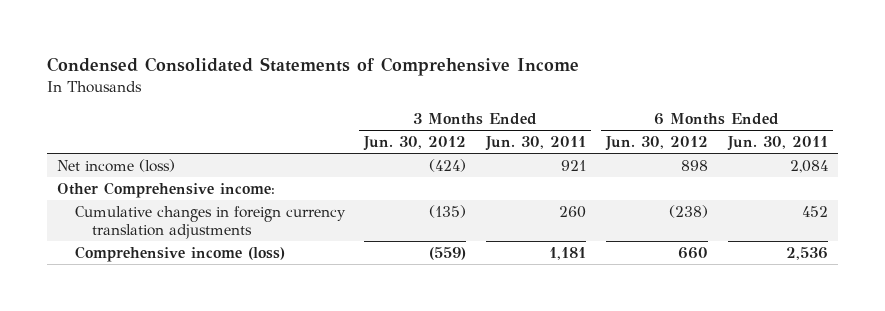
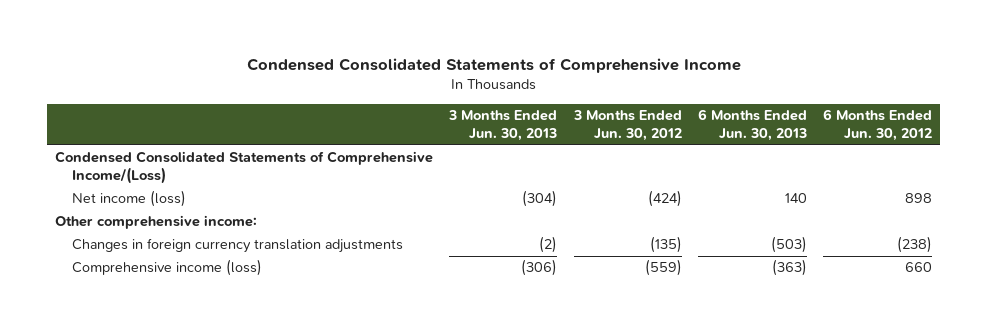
[485,136,587,152] Jun. 30, 2011 -> none
[727,136,829,152] Jun. 30, 2011 -> none
none -> [448,110,558,142] 3 Months Ended Jun. 30, 2013
none -> [697,109,807,142] 6 Months Ended Jun. 30, 2013
none -> [55,151,434,185] Condensed Consolidated Statements of Comprehensive Income/(Loss)
[56,181,275,198] Other Comprehensive income: -> [55,215,258,230] Other comprehensive income:
[74,205,346,240] Cumulative changes in foreign currency translation adjustments -> [71,238,403,254] Changes in foreign currency translation adjustments

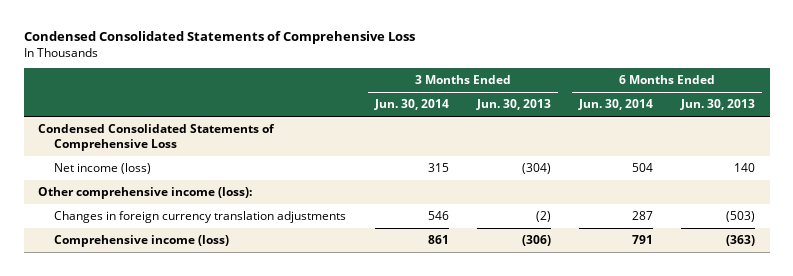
[246,57,741,73] Condensed Consolidated Statements of Comprehensive Income -> [23,31,415,45] Condensed Consolidated Statements of Comprehensive Loss
[572,110,682,142] 3 Months Ended Jun. 30, 2012 -> none
[822,109,932,142] 6 Months Ended Jun. 30, 2012 -> none
none -> [373,99,449,111] Jun. 30, 2014
none -> [578,99,654,111] Jun. 30, 2014
[55,151,434,185] Condensed Consolidated Statements of Comprehensive Income/(Loss) -> [37,124,275,151] Condensed Consolidated Statements of Comprehensive Loss
[55,215,258,230] Other comprehensive income: -> [37,187,252,200] Other comprehensive income (loss):

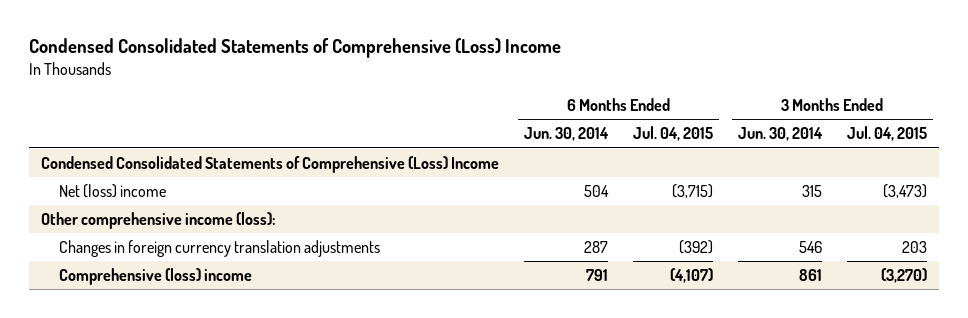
[23,31,415,45] Condensed Consolidated Statements of Comprehensive Loss -> [28,38,561,59] Condensed Consolidated Statements of Comprehensive (Loss) Income
[475,99,551,111] Jun. 30, 2013 -> none
[680,99,756,111] Jun. 30, 2013 -> none
none -> [633,126,714,142] Jul. 04, 2015
none -> [846,126,927,142] Jul. 04, 2015
[37,124,275,151] Condensed Consolidated Statements of Comprehensive Loss -> [41,156,500,174] Condensed Consolidated Statements of Comprehensive (Loss) Income
[54,163,152,175] Net income (loss) -> [59,184,167,199] Net (loss) income
[54,235,230,248] Comprehensive income (loss) -> [59,268,253,286] Comprehensive (loss) income

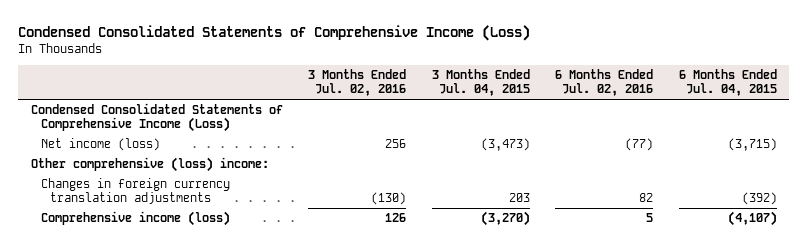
[28,38,561,59] Condensed Consolidated Statements of Comprehensive (Loss) Income -> [18,24,531,41] Condensed Consolidated Statements of Comprehensive Income (Loss)
[524,127,610,142] Jun. 30, 2014 -> none
[737,127,823,142] Jun. 30, 2014 -> none
none -> [308,68,407,97] 3 Months Ended Jul. 02, 2016
none -> [555,68,654,97] 6 Months Ended Jul. 02, 2016
[41,156,500,174] Condensed Consolidated Statements of Comprehensive (Loss) Income -> [31,103,284,133] Condensed Consolidated Statements of Comprehensive Income (Loss)
[59,184,167,199] Net (loss) income -> [40,138,160,152] Net income (loss)
[41,212,277,230] Other comprehensive income (loss): -> [31,157,270,173] Other comprehensive (loss) income:
[59,268,253,286] Comprehensive (loss) income -> [40,211,230,227] Comprehensive income (loss)

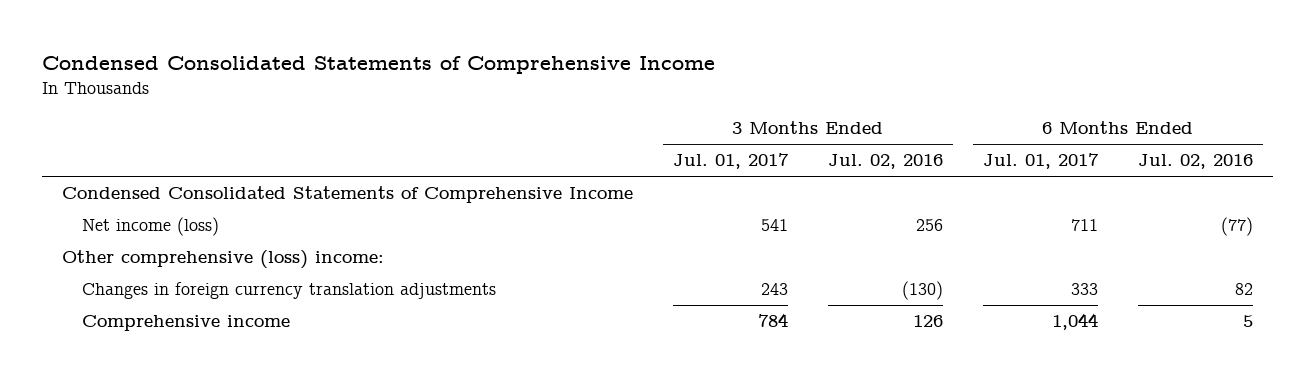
[18,24,531,41] Condensed Consolidated Statements of Comprehensive Income (Loss) -> [42,56,716,75] Condensed Consolidated Statements of Comprehensive Income
[431,68,530,97] 3 Months Ended Jul. 04, 2015 -> none
[678,68,777,97] 6 Months Ended Jul. 04, 2015 -> none
none -> [673,153,790,170] Jul. 01, 2017
none -> [983,153,1100,170] Jul. 01, 2017
[31,103,284,133] Condensed Consolidated Statements of Comprehensive Income (Loss) -> [62,186,634,204] Condensed Consolidated Statements of Comprehensive Income
[40,211,230,227] Comprehensive income (loss) -> [81,315,290,332] Comprehensive income

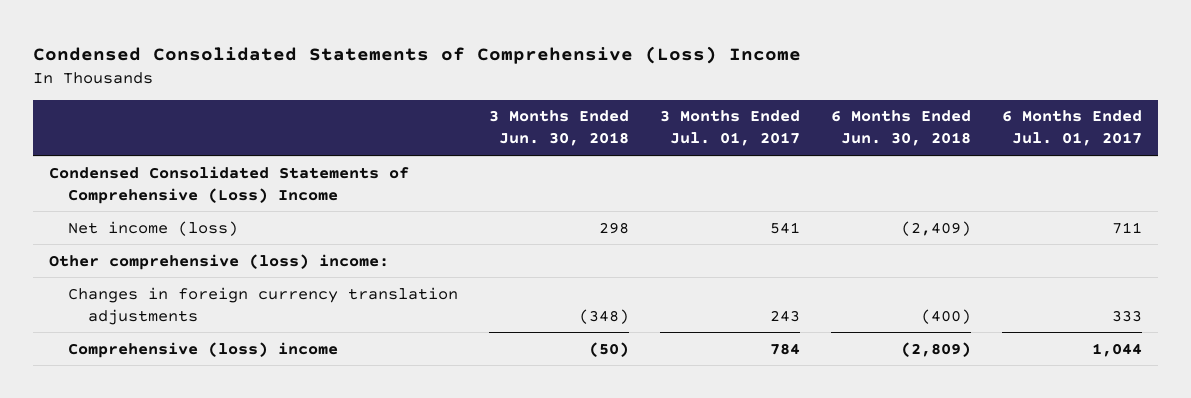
[42,56,716,75] Condensed Consolidated Statements of Comprehensive Income -> [33,45,802,64] Condensed Consolidated Statements of Comprehensive (Loss) Income
[828,154,944,170] Jul. 02, 2016 -> none
[1138,154,1254,170] Jul. 02, 2016 -> none
none -> [489,110,630,147] 3 Months Ended Jun. 30, 2018
none -> [831,110,972,147] 6 Months Ended Jun. 30, 2018
[62,186,634,204] Condensed Consolidated Statements of Comprehensive Income -> [48,165,409,204] Condensed Consolidated Statements of Comprehensive (Loss) Income
[81,315,290,332] Comprehensive income -> [68,341,339,358] Comprehensive (loss) income

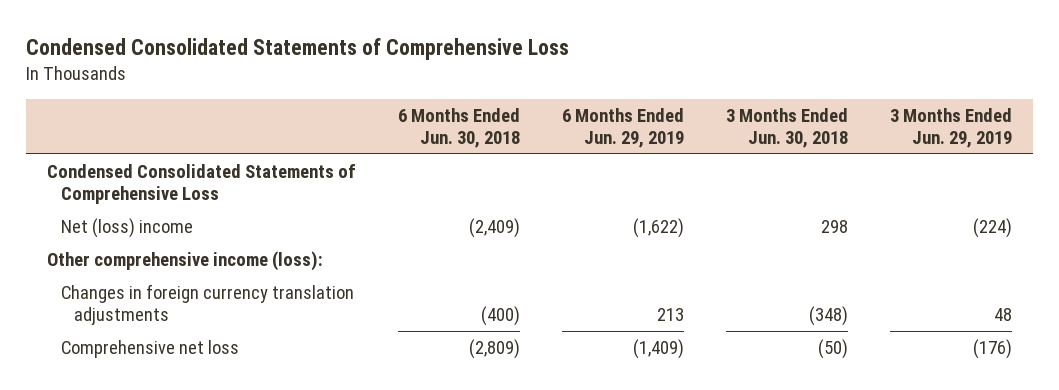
[33,45,802,64] Condensed Consolidated Statements of Comprehensive (Loss) Income -> [26,38,570,61] Condensed Consolidated Statements of Comprehensive Loss
[660,110,801,147] 3 Months Ended Jul. 01, 2017 -> none
[1002,110,1143,147] 6 Months Ended Jul. 01, 2017 -> none
none -> [562,108,685,148] 6 Months Ended Jun. 29, 2019
none -> [889,108,1012,148] 3 Months Ended Jun. 29, 2019
[48,165,409,204] Condensed Consolidated Statements of Comprehensive (Loss) Income -> [47,164,357,204] Condensed Consolidated Statements of Comprehensive Loss
[68,220,239,236] Net income (loss) -> [60,218,193,239] Net (loss) income
[48,253,389,270] Other comprehensive (loss) income: -> [47,251,324,272] Other comprehensive income (loss):
[68,341,339,358] Comprehensive (loss) income -> [60,340,239,359] Comprehensive net loss

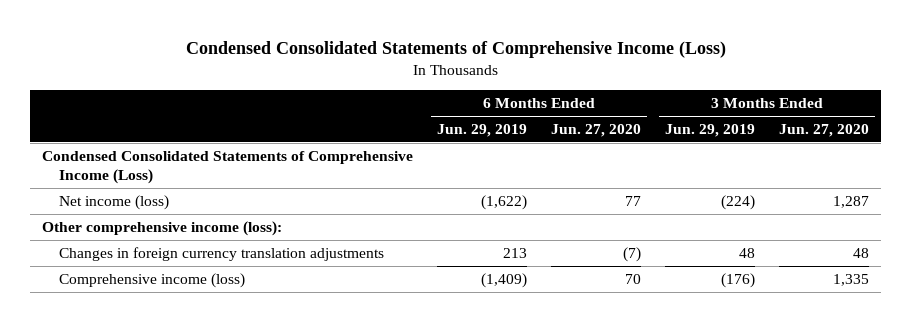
[26,38,570,61] Condensed Consolidated Statements of Comprehensive Loss -> [185,40,726,58] Condensed Consolidated Statements of Comprehensive Income (Loss)
[398,108,521,148] 6 Months Ended Jun. 30, 2018 -> none
[726,108,849,148] 3 Months Ended Jun. 30, 2018 -> none
none -> [551,124,642,138] Jun. 27, 2020
none -> [779,124,870,138] Jun. 27, 2020
[47,164,357,204] Condensed Consolidated Statements of Comprehensive Loss -> [42,150,414,185] Condensed Consolidated Statements of Comprehensive Income (Loss)
[60,218,193,239] Net (loss) income -> [58,194,169,210] Net income (loss)
[60,340,239,359] Comprehensive net loss -> [58,272,245,288] Comprehensive income (loss)

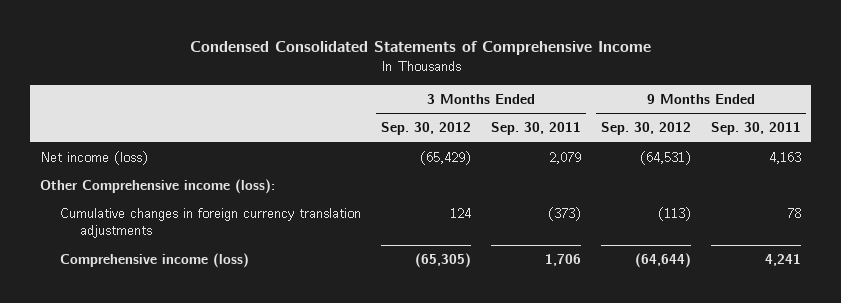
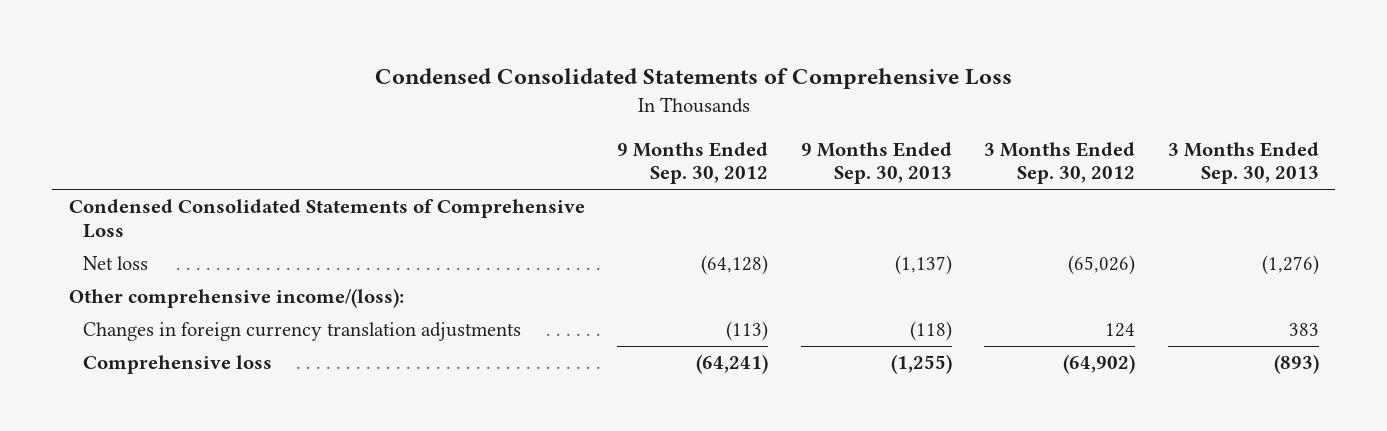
[189,41,651,56] Condensed Consolidated Statements of Comprehensive Income -> [374,68,1012,90] Condensed Consolidated Statements of Comprehensive Loss
[490,122,581,136] Sep. 30, 2011 -> none
[710,122,801,136] Sep. 30, 2011 -> none
none -> [800,141,952,185] 9 Months Ended Sep. 30, 2013
none -> [1167,141,1319,185] 3 Months Ended Sep. 30, 2013
none -> [68,199,585,239] Condensed Consolidated Statements of Comprehensive Loss
[40,150,149,165] Net income (loss) -> [83,256,149,271] Net loss
[420,150,472,165] (65,429) -> [1068,255,1136,276] (65,026)
[639,150,691,165] (64,531) -> [701,255,769,276] (64,128)
[40,178,276,194] Other Comprehensive income (loss): -> [68,288,404,309] Other comprehensive income/(loss):
[60,207,362,239] Cumulative changes in foreign currency translation adjustments -> [83,322,522,342] Changes in foreign currency translation adjustments
[60,252,250,268] Comprehensive income (loss) -> [83,355,273,375] Comprehensive loss
[415,252,472,268] (65,305) -> [1063,354,1136,375] (64,902)
[634,252,691,268] (64,644) -> [696,354,769,375] (64,241)

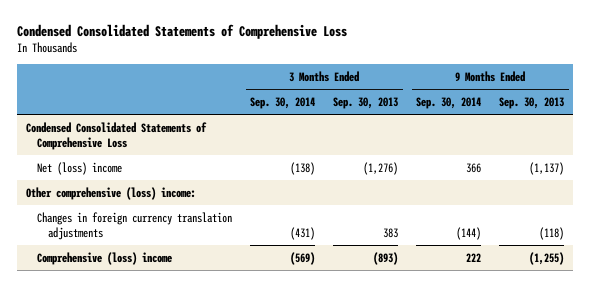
[617,141,769,185] 9 Months Ended Sep. 30, 2012 -> none
[984,141,1136,185] 3 Months Ended Sep. 30, 2012 -> none
none -> [250,97,316,110] Sep. 30, 2014
none -> [416,97,482,110] Sep. 30, 2014
[83,256,149,271] Net loss -> [37,161,123,175] Net (loss) income
[68,288,404,309] Other comprehensive income/(loss): -> [26,186,197,200] Other comprehensive (loss) income:
[83,355,273,375] Comprehensive loss -> [37,251,173,265] Comprehensive (loss) income

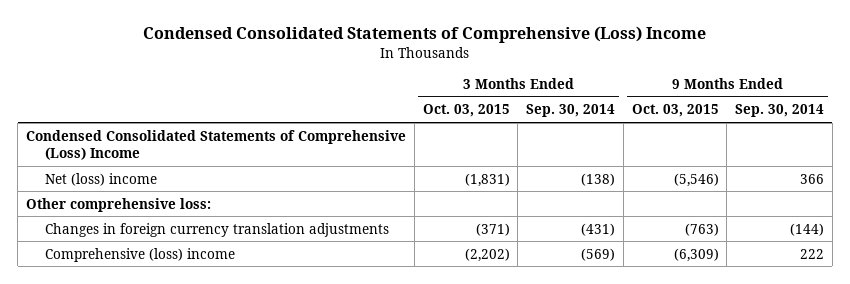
[17,23,348,39] Condensed Consolidated Statements of Comprehensive Loss -> [143,26,707,44] Condensed Consolidated Statements of Comprehensive (Loss) Income
[333,97,399,110] Sep. 30, 2013 -> none
[499,97,565,110] Sep. 30, 2013 -> none
none -> [422,104,510,118] Oct. 03, 2015
none -> [631,104,719,118] Oct. 03, 2015
[26,121,208,151] Condensed Consolidated Statements of Comprehensive Loss -> [26,129,407,161] Condensed Consolidated Statements of Comprehensive (Loss) Income
[26,186,197,200] Other comprehensive (loss) income: -> [26,197,212,212] Other comprehensive loss:

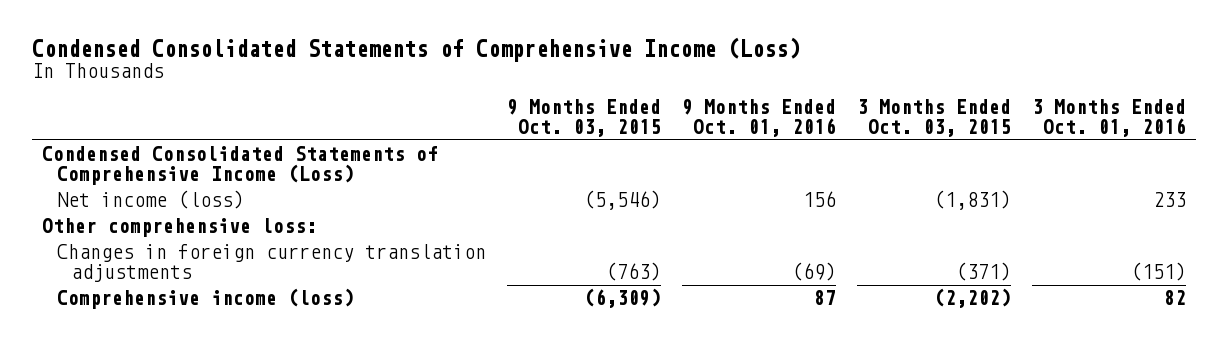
[143,26,707,44] Condensed Consolidated Statements of Comprehensive (Loss) Income -> [31,36,800,62] Condensed Consolidated Statements of Comprehensive Income (Loss)
[526,104,616,118] Sep. 30, 2014 -> none
[735,104,825,118] Sep. 30, 2014 -> none
none -> [681,99,836,138] 9 Months Ended Oct. 01, 2016
none -> [1031,99,1186,138] 3 Months Ended Oct. 01, 2016
[26,129,407,161] Condensed Consolidated Statements of Comprehensive (Loss) Income -> [42,146,439,185] Condensed Consolidated Statements of Comprehensive Income (Loss)
[45,172,158,186] Net (loss) income -> [56,190,244,210] Net income (loss)
[45,247,236,262] Comprehensive (loss) income -> [56,288,354,310] Comprehensive income (loss)

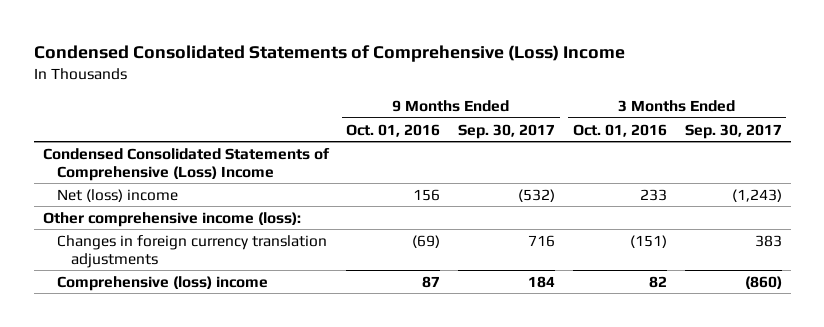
[31,36,800,62] Condensed Consolidated Statements of Comprehensive Income (Loss) -> [33,44,625,62] Condensed Consolidated Statements of Comprehensive (Loss) Income
[506,99,661,138] 9 Months Ended Oct. 03, 2015 -> none
[856,99,1011,138] 3 Months Ended Oct. 03, 2015 -> none
none -> [458,123,556,139] Sep. 30, 2017
none -> [684,123,782,139] Sep. 30, 2017
[42,146,439,185] Condensed Consolidated Statements of Comprehensive Income (Loss) -> [42,147,330,181] Condensed Consolidated Statements of Comprehensive (Loss) Income
[56,190,244,210] Net income (loss) -> [56,188,178,202] Net (loss) income
[42,218,318,238] Other comprehensive loss: -> [42,211,301,227] Other comprehensive income (loss):
[56,288,354,310] Comprehensive income (loss) -> [56,275,268,291] Comprehensive (loss) income

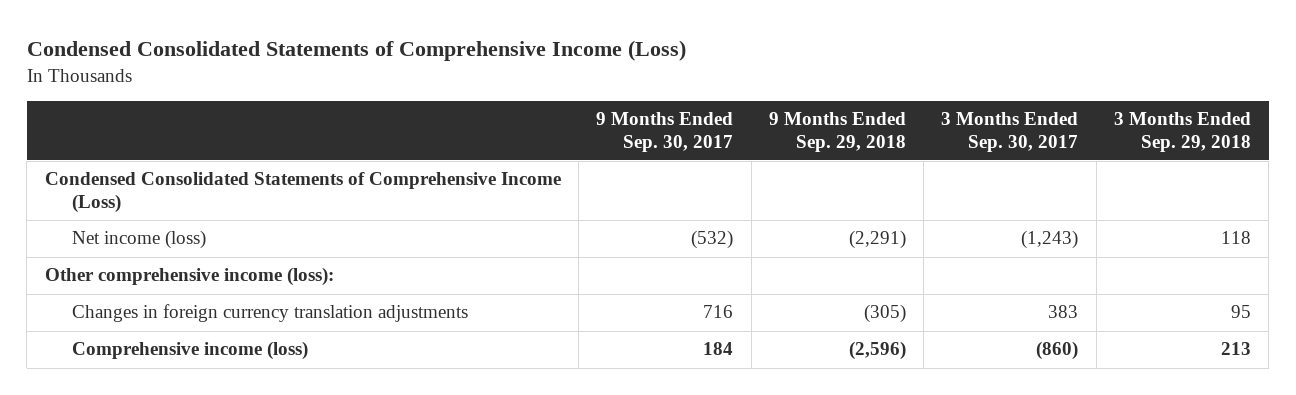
[33,44,625,62] Condensed Consolidated Statements of Comprehensive (Loss) Income -> [26,40,686,62] Condensed Consolidated Statements of Comprehensive Income (Loss)
[346,123,441,137] Oct. 01, 2016 -> none
[572,123,667,137] Oct. 01, 2016 -> none
none -> [768,112,906,152] 9 Months Ended Sep. 29, 2018
none -> [1113,112,1251,152] 3 Months Ended Sep. 29, 2018
[42,147,330,181] Condensed Consolidated Statements of Comprehensive (Loss) Income -> [44,172,561,213] Condensed Consolidated Statements of Comprehensive Income (Loss)
[56,188,178,202] Net (loss) income -> [72,230,207,250] Net income (loss)
[56,275,268,291] Comprehensive (loss) income -> [72,341,309,361] Comprehensive income (loss)

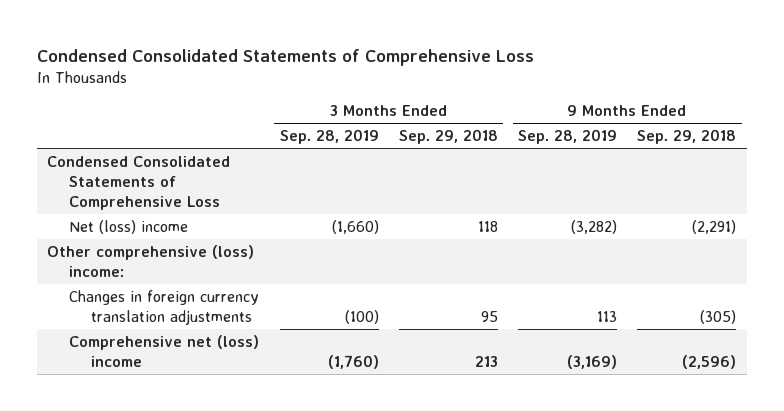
[26,40,686,62] Condensed Consolidated Statements of Comprehensive Income (Loss) -> [37,48,535,66] Condensed Consolidated Statements of Comprehensive Loss
[596,112,734,152] 9 Months Ended Sep. 30, 2017 -> none
[941,112,1079,152] 3 Months Ended Sep. 30, 2017 -> none
none -> [279,129,379,145] Sep. 28, 2019
none -> [518,129,618,145] Sep. 28, 2019
[44,172,561,213] Condensed Consolidated Statements of Comprehensive Income (Loss) -> [47,155,231,210] Condensed Consolidated Statements of Comprehensive Loss
[72,230,207,250] Net income (loss) -> [69,219,189,234] Net (loss) income
[44,267,334,287] Other comprehensive income (loss): -> [47,244,255,277] Other comprehensive (loss) income:
[72,341,309,361] Comprehensive income (loss) -> [69,334,260,367] Comprehensive net (loss) income

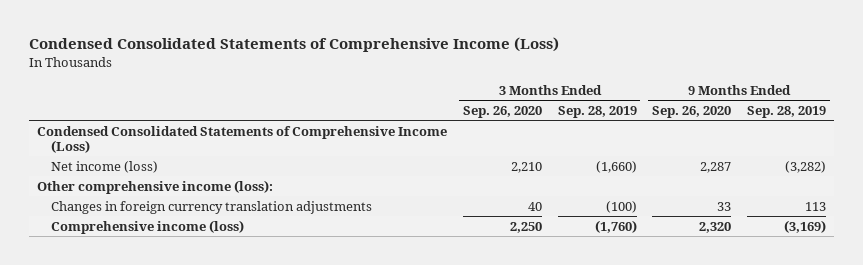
[37,48,535,66] Condensed Consolidated Statements of Comprehensive Loss -> [29,37,560,53] Condensed Consolidated Statements of Comprehensive Income (Loss)
[398,129,498,145] Sep. 29, 2018 -> none
[637,129,737,145] Sep. 29, 2018 -> none
none -> [462,105,542,118] Sep. 26, 2020
none -> [652,105,732,118] Sep. 26, 2020
[47,155,231,210] Condensed Consolidated Statements of Comprehensive Loss -> [37,125,448,153] Condensed Consolidated Statements of Comprehensive Income (Loss)
[69,219,189,234] Net (loss) income -> [51,160,159,173] Net income (loss)
[47,244,255,277] Other comprehensive (loss) income: -> [37,179,274,194] Other comprehensive income (loss):
[69,334,260,367] Comprehensive net (loss) income -> [51,219,245,234] Comprehensive income (loss)

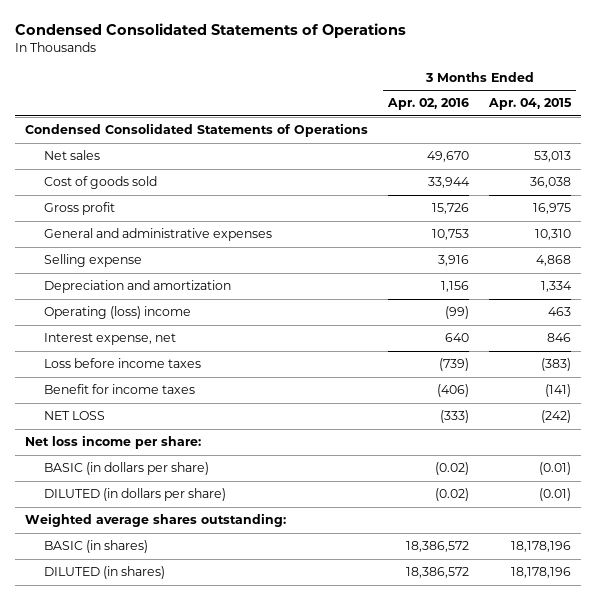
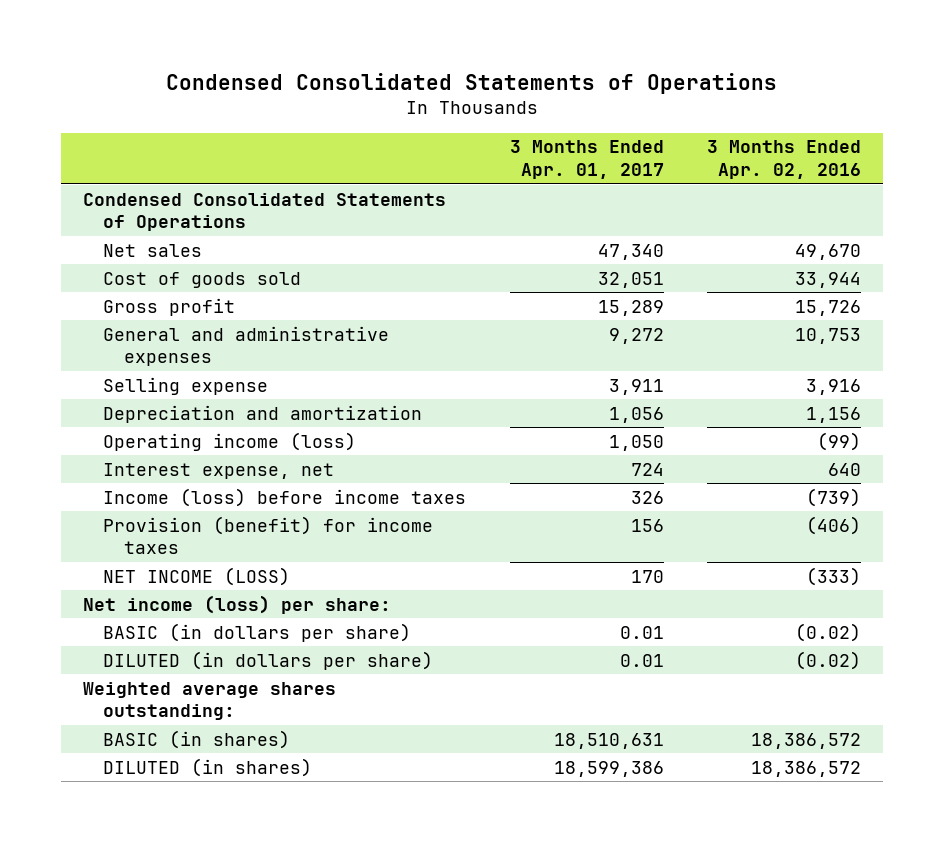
[488,98,573,111] Apr. 04, 2015 -> none
none -> [509,140,664,180] 3 Months Ended Apr. 01, 2017
[43,306,191,320] Operating (loss) income -> [103,431,357,451] Operating income (loss)
[43,358,201,369] Loss before income taxes -> [103,487,467,507] Income (loss) before income taxes
[43,384,195,395] Benefit for income taxes -> [103,515,434,555] Provision (benefit) for income taxes
[43,411,105,421] NET LOSS -> [103,566,291,586] NET INCOME (LOSS)
[24,435,201,450] Net loss income per share: -> [83,594,392,614] Net income (loss) per share:

